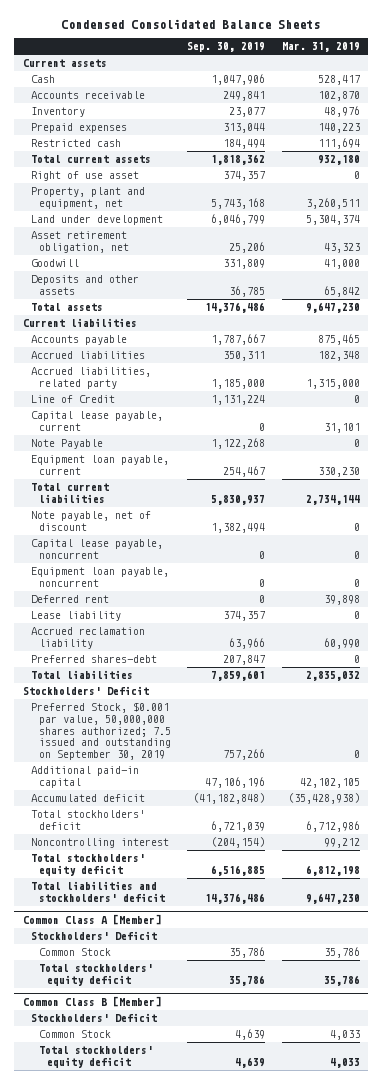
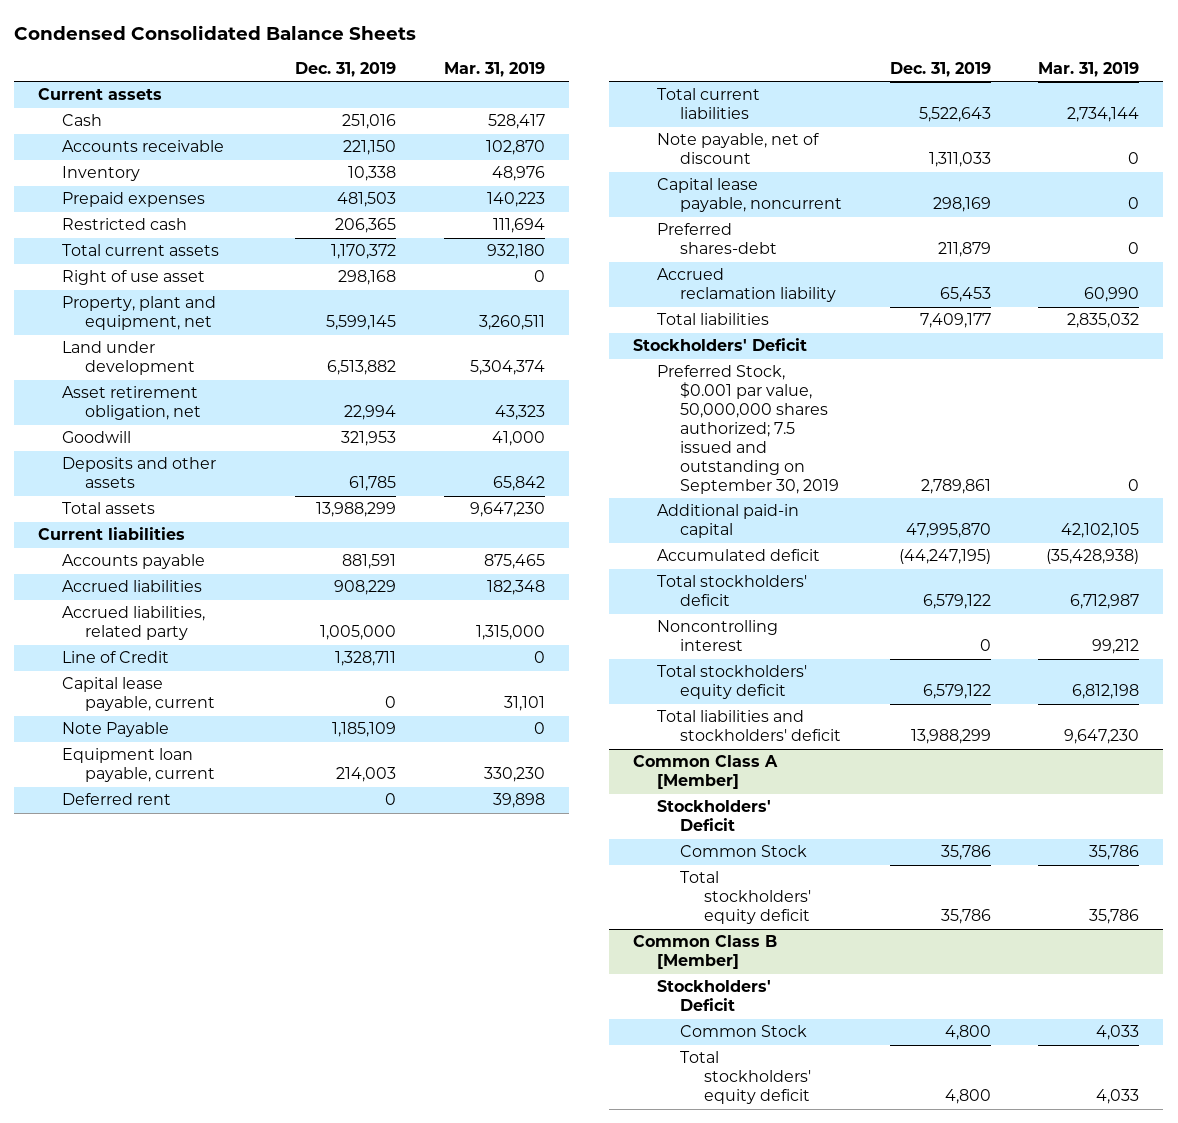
[187,42,266,53] Sep. 30, 2019 -> none
none -> [295,62,397,78] Dec. 31, 2019
[30,595,109,604] Deferred rent -> [61,793,171,806] Deferred rent
[30,567,169,588] Equipment loan payable, noncurrent -> none
[30,611,121,622] Lease liability -> none
[30,627,145,650] Accrued reclamation liability -> [656,268,837,303] Accrued reclamation liability
[305,821,360,833] 6,712,986 -> [1070,594,1140,610] 6,712,987

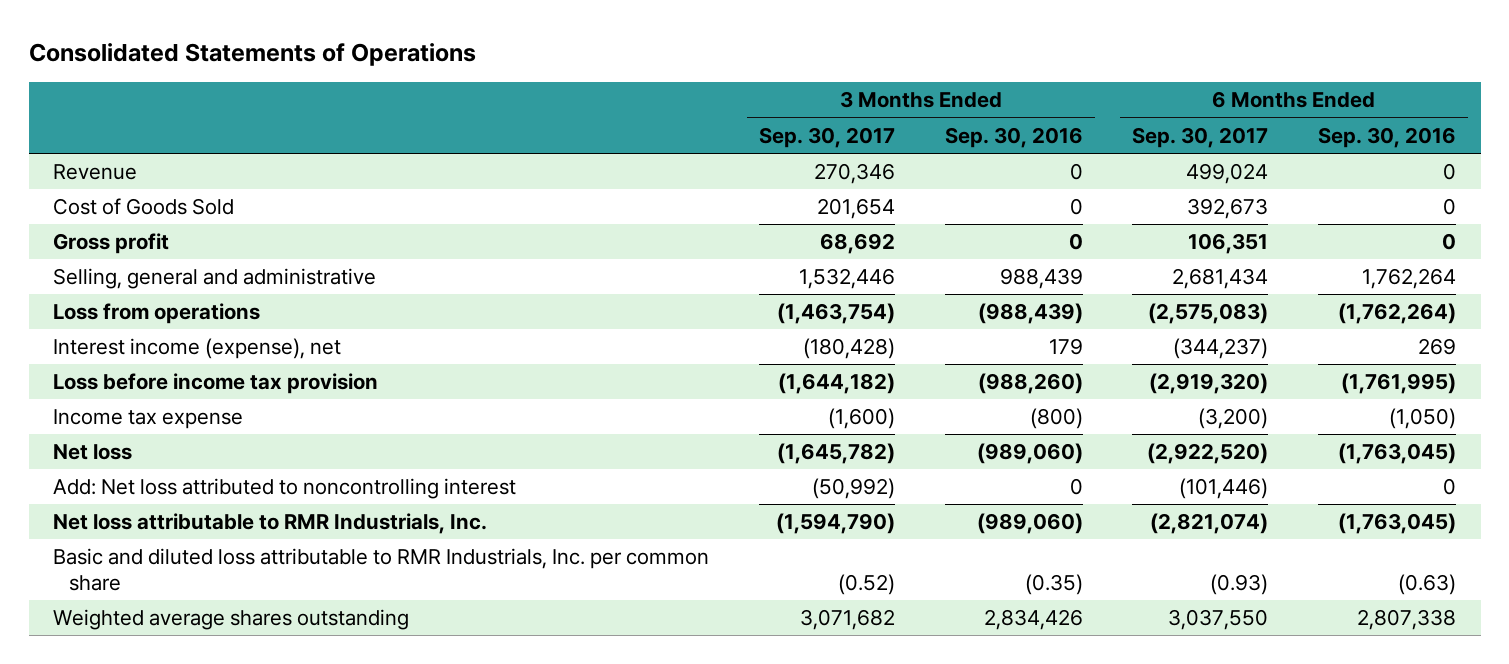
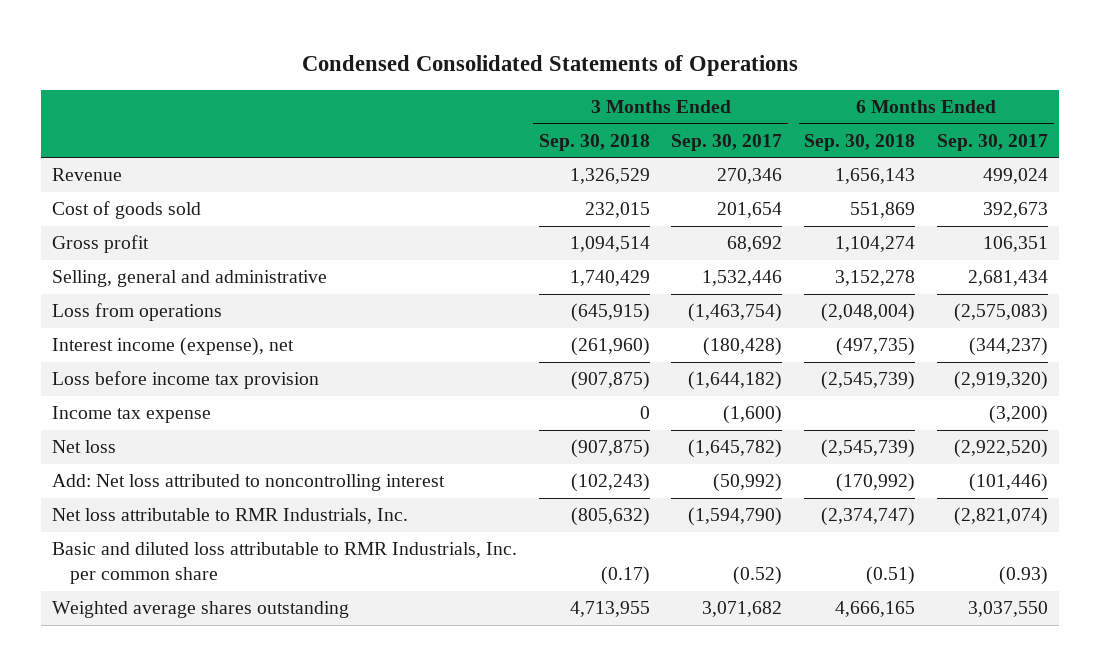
[28,43,476,67] Consolidated Statements of Operations -> [301,54,798,76] Condensed Consolidated Statements of Operations
[944,126,1083,148] Sep. 30, 2016 -> none
[1317,126,1456,148] Sep. 30, 2016 -> none
none -> [538,133,650,151] Sep. 30, 2018
none -> [804,133,916,151] Sep. 30, 2018
[53,198,235,216] Cost of Goods Sold -> [51,201,201,220] Cost of goods sold

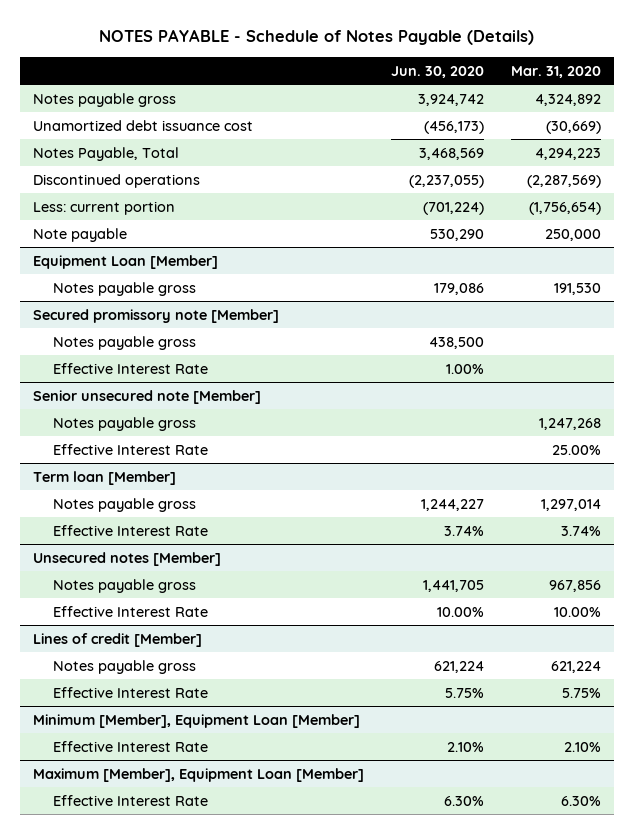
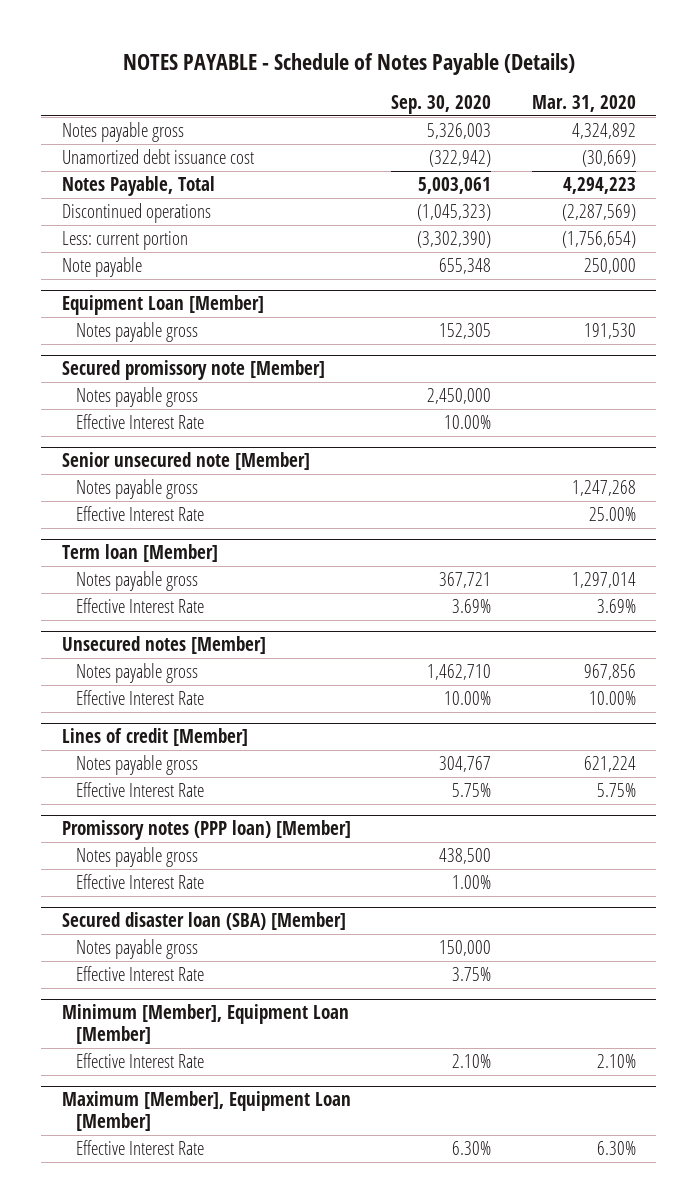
[390,65,484,78] Jun. 30, 2020 -> none
none -> [391,94,492,114] Sep. 30, 2020
[560,525,601,536] 3.74% -> [596,598,636,613] 3.69%
none -> [61,820,351,841] Promissory notes (PPP loan) [Member]
none -> [76,846,199,867] Notes payable gross
none -> [76,873,205,889] Effective Interest Rate
none -> [61,912,346,931] Secured disaster loan (SBA) [Member]
none -> [76,938,199,959] Notes payable gross
none -> [76,965,205,981] Effective Interest Rate

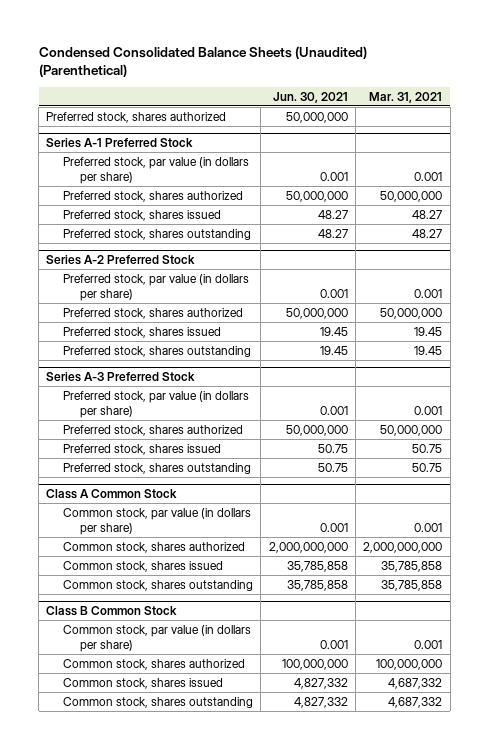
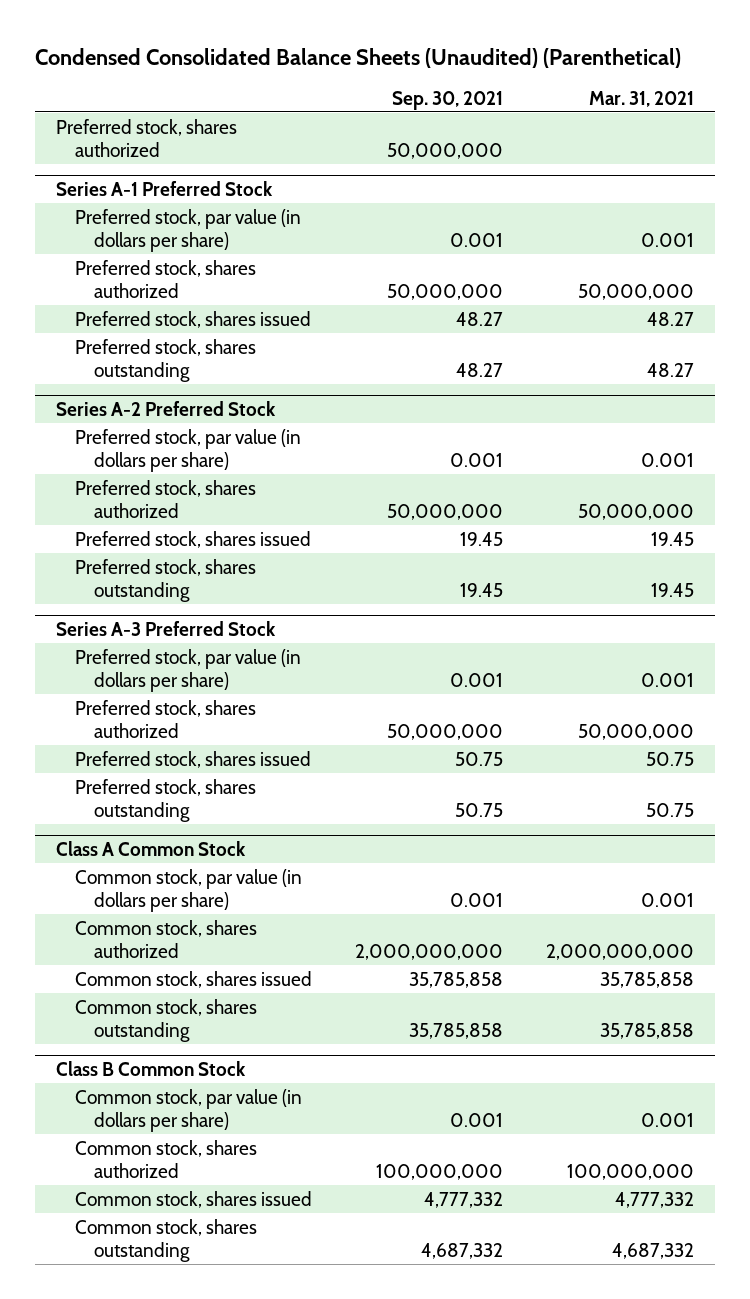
[272,91,348,103] Jun. 30, 2021 -> none
none -> [391,90,503,110] Sep. 30, 2021
[388,677,443,689] 4,687,332 -> [614,1191,694,1208] 4,777,332

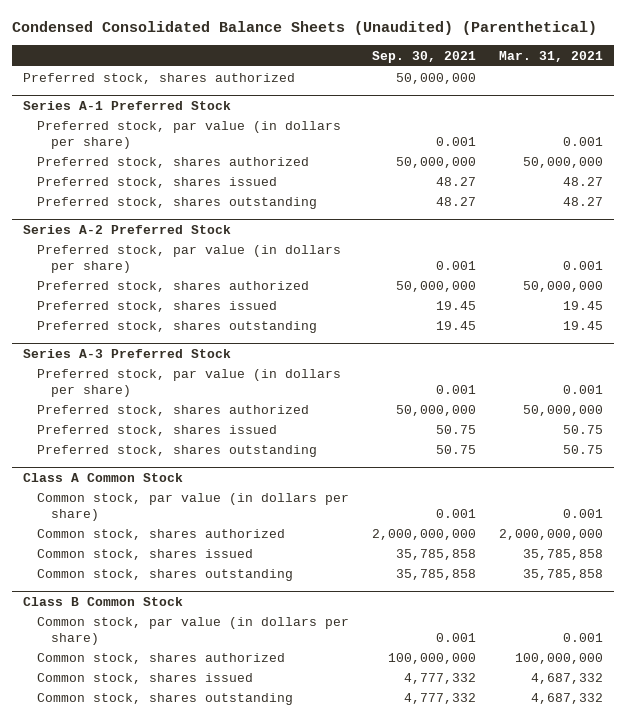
[614,1191,694,1208] 4,777,332 -> [530,672,603,684] 4,687,332
[420,1242,503,1259] 4,687,332 -> [404,692,477,704] 4,777,332

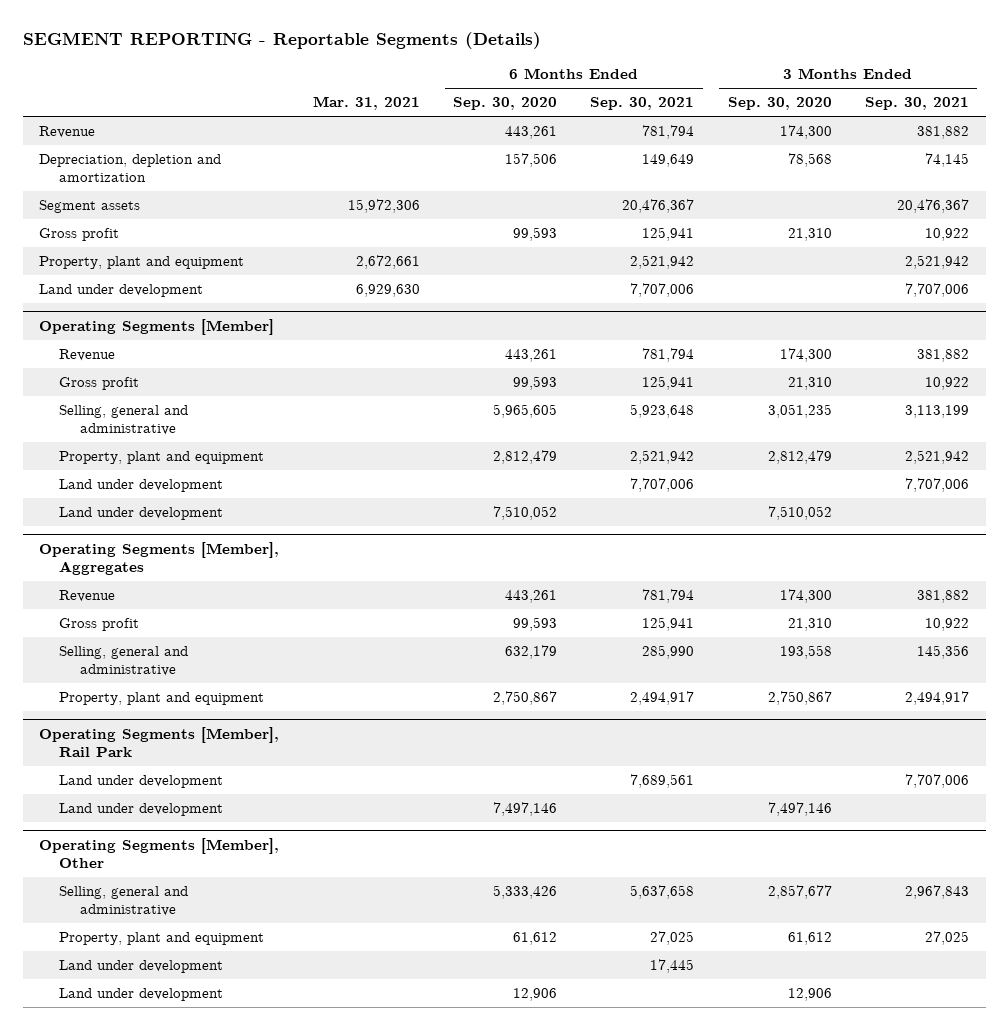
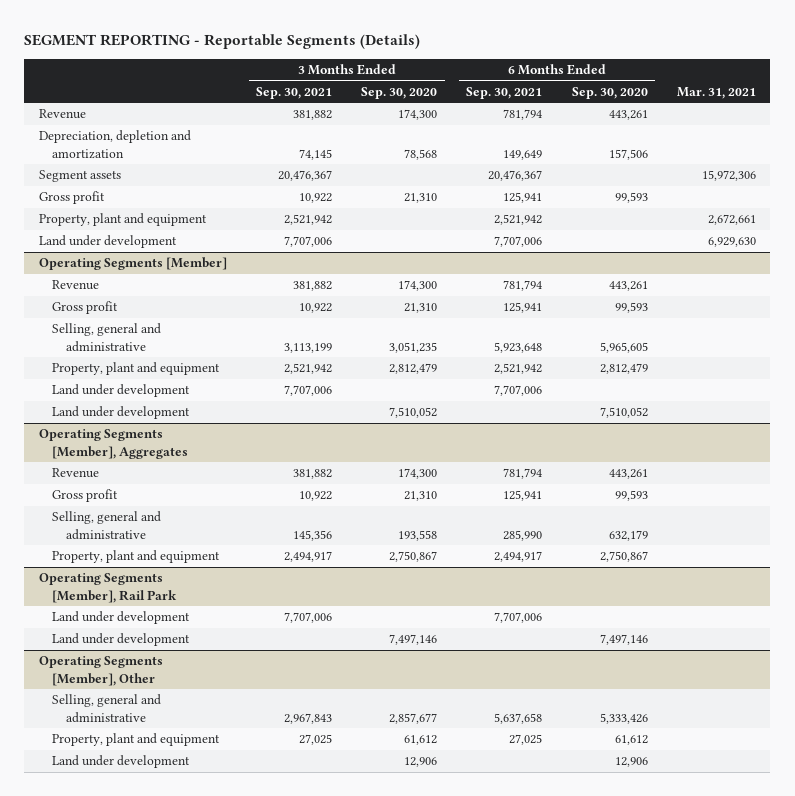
[630,774,695,789] 7,689,561 -> [494,612,543,624] 7,707,006
[59,960,224,974] Land under development -> none

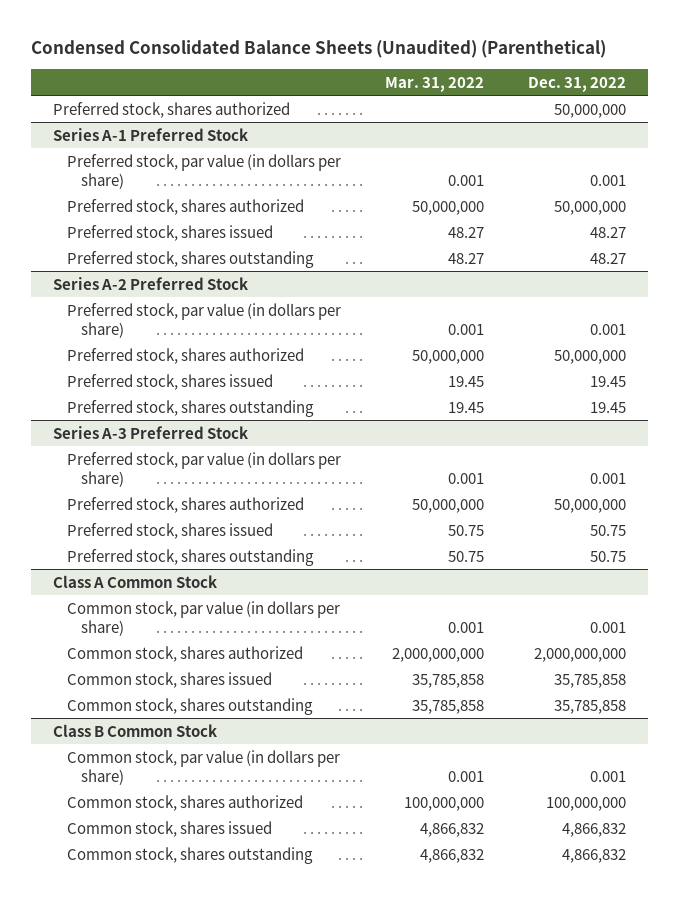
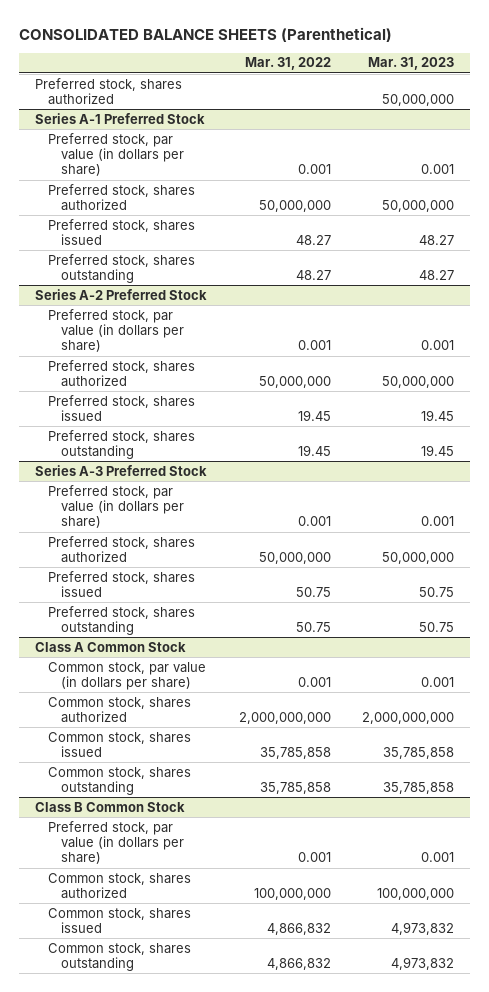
[31,40,607,59] Condensed Consolidated Balance Sheets (Unaudited) (Parenthetical) -> [19,26,393,42] CONSOLIDATED BALANCE SHEETS (Parenthetical)
[527,76,626,92] Dec. 31, 2022 -> none
none -> [368,57,455,71] Mar. 31, 2023
[67,749,341,785] Common stock, par value (in dollars per share) -> [48,820,185,865] Preferred stock, par value (in dollars per share)

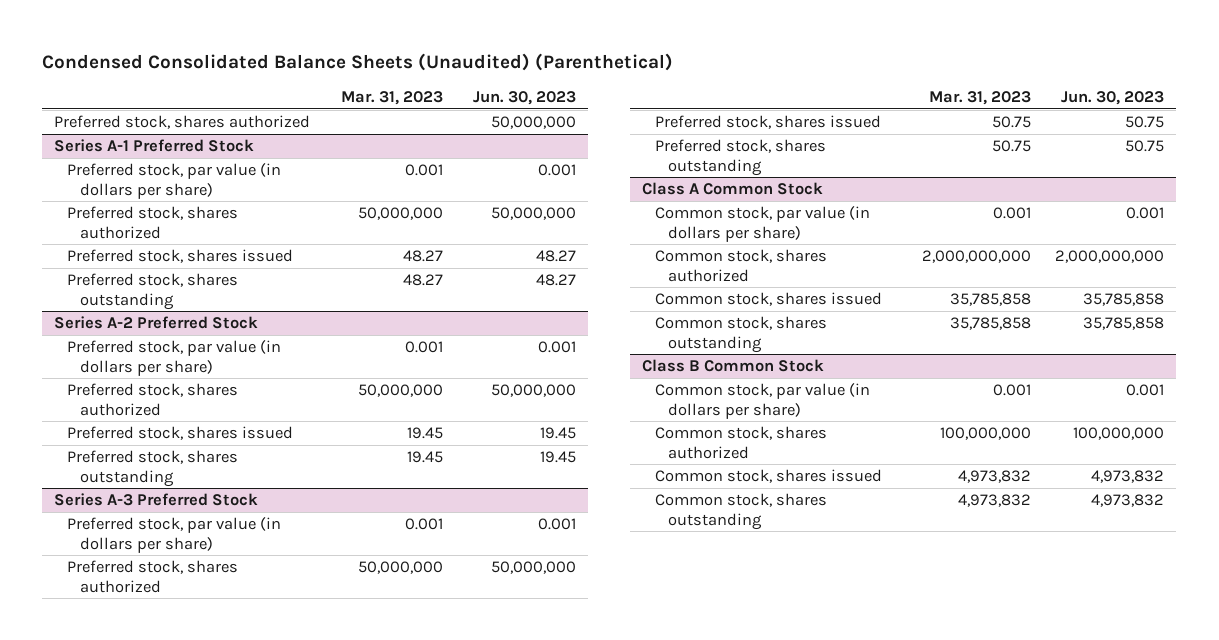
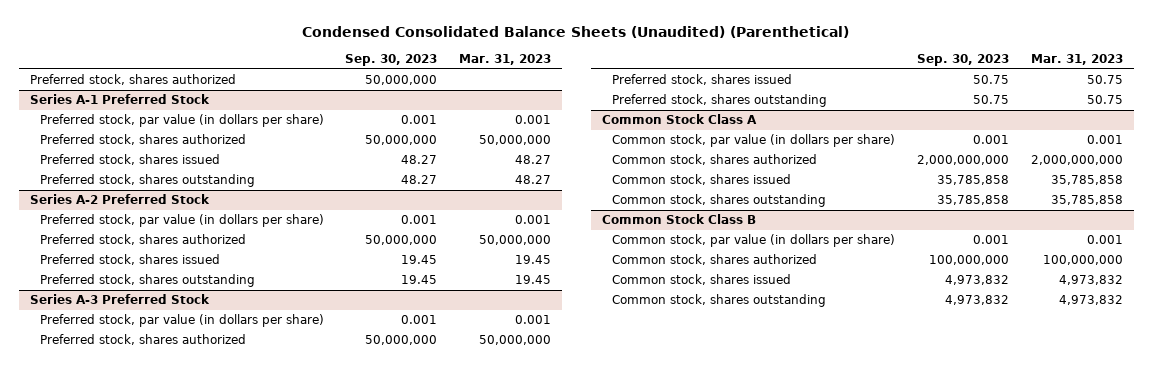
[473,91,577,106] Jun. 30, 2023 -> none
none -> [345,54,438,67] Sep. 30, 2023
[642,182,824,196] Class A Common Stock -> [601,114,757,125] Common Stock Class A
[642,359,825,373] Class B Common Stock -> [601,214,756,225] Common Stock Class B

